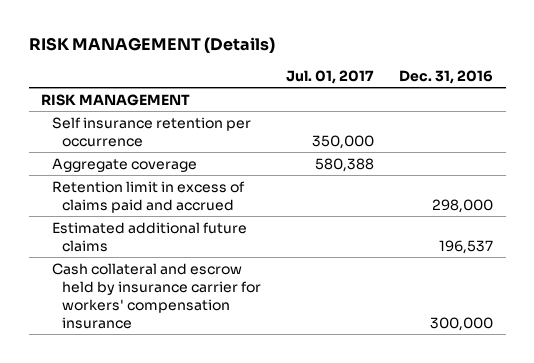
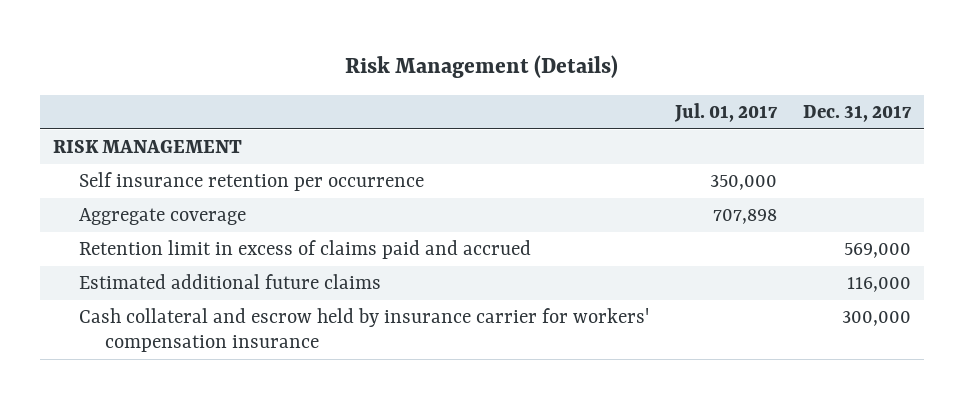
[28,37,275,54] RISK MANAGEMENT (Details) -> [344,55,618,79] Risk Management (Details)
[399,69,494,84] Dec. 31, 2016 -> none
none -> [802,104,912,122] Dec. 31, 2017
[315,157,375,172] 580,388 -> [712,209,777,225] 707,898

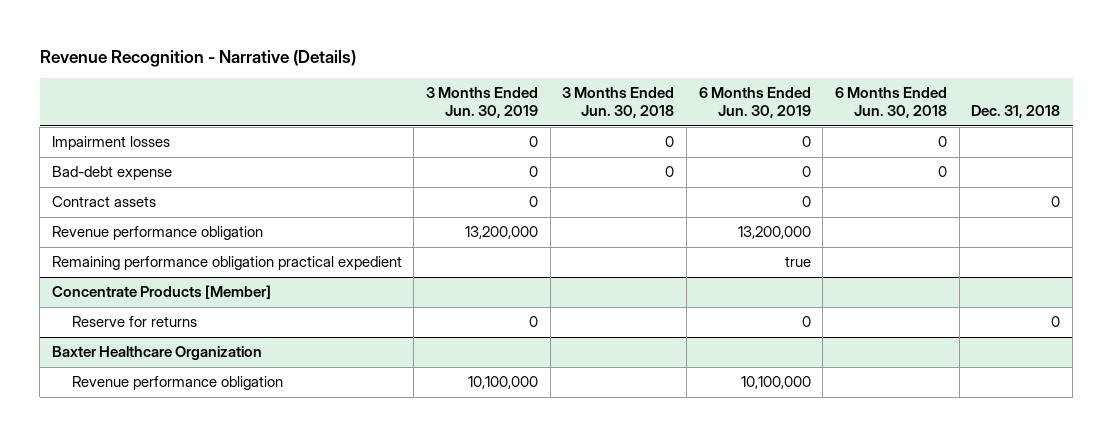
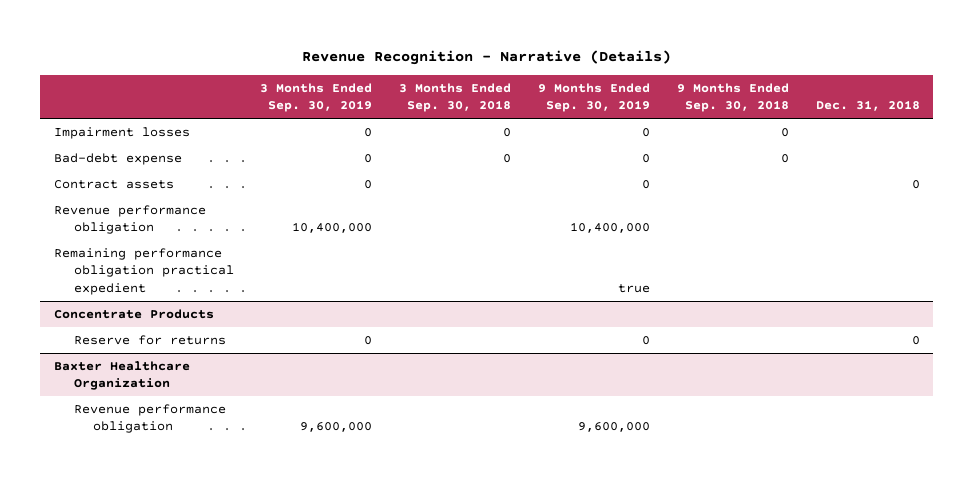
[426,86,539,119] 3 Months Ended Jun. 30, 2019 -> none
[562,86,675,119] 3 Months Ended Jun. 30, 2018 -> none
[698,86,811,119] 6 Months Ended Jun. 30, 2019 -> none
[835,86,948,119] 6 Months Ended Jun. 30, 2018 -> none
none -> [260,83,373,113] 3 Months Ended Sep. 30, 2019
none -> [399,83,512,113] 3 Months Ended Sep. 30, 2018
none -> [538,83,651,113] 9 Months Ended Sep. 30, 2019
none -> [677,83,790,113] 9 Months Ended Sep. 30, 2018
[51,285,271,300] Concentrate Products [Member] -> [53,308,214,319] Concentrate Products

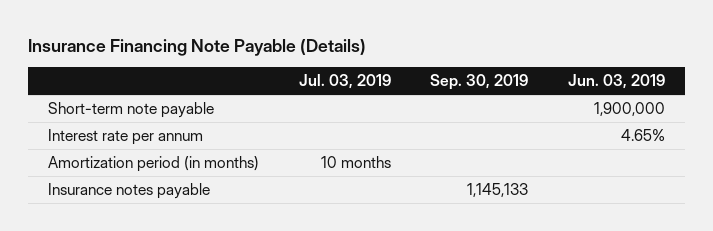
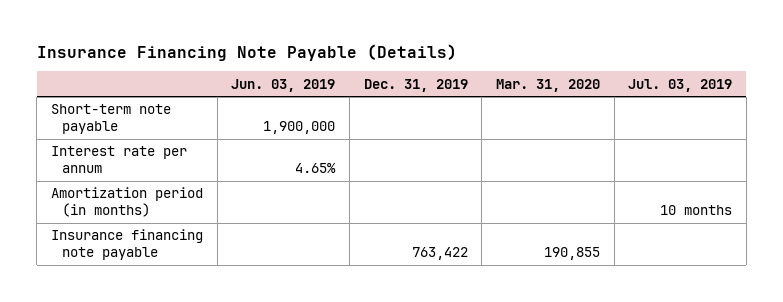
[430,74,529,91] Sep. 30, 2019 -> none
none -> [363,78,468,92] Dec. 31, 2019
none -> [496,78,601,92] Mar. 31, 2020
[47,183,210,200] Insurance notes payable -> [51,229,204,260] Insurance financing note payable

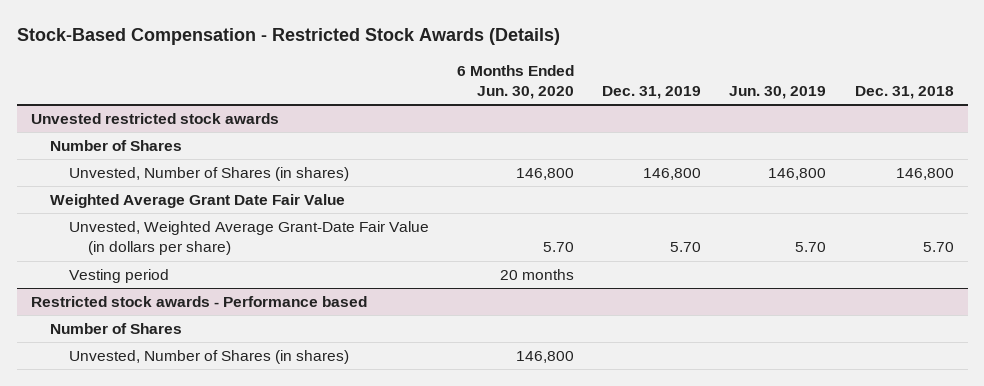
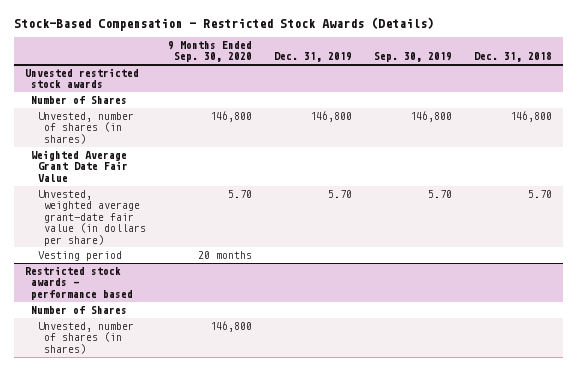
[456,64,574,99] 6 Months Ended Jun. 30, 2020 -> none
[729,85,827,99] Jun. 30, 2019 -> none
none -> [168,41,253,63] 9 Months Ended Sep. 30, 2020
none -> [374,52,453,63] Sep. 30, 2019
[68,167,349,182] Unvested, Number of Shares (in shares) -> [37,112,134,144] Unvested, number of shares (in shares)
[68,221,429,256] Unvested, Weighted Average Grant-Date Fair Value (in dollars per share) -> [37,190,147,246] Unvested, weighted average grant-date fair value (in dollars per share)
[30,296,367,308] Restricted stock awards - Performance based -> [24,266,134,300] Restricted stock awards - performance based
[68,350,349,365] Unvested, Number of Shares (in shares) -> [37,322,134,354] Unvested, number of shares (in shares)

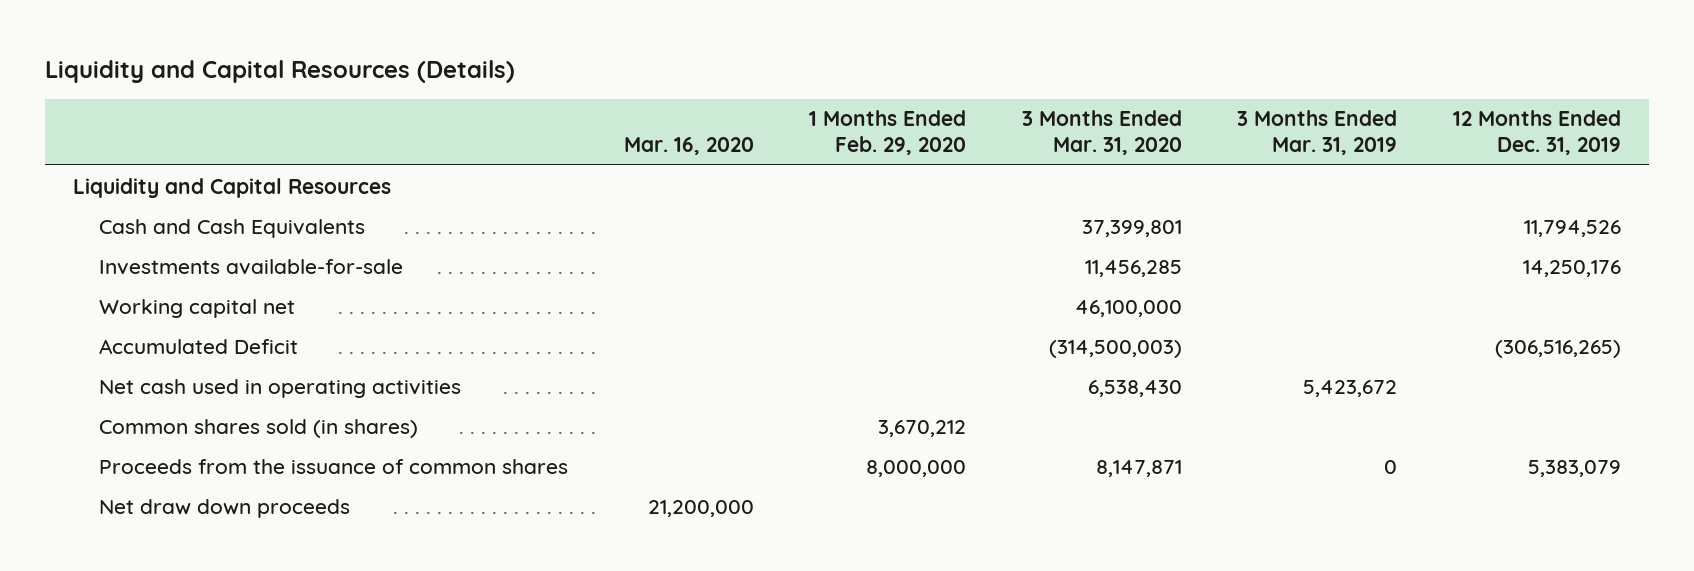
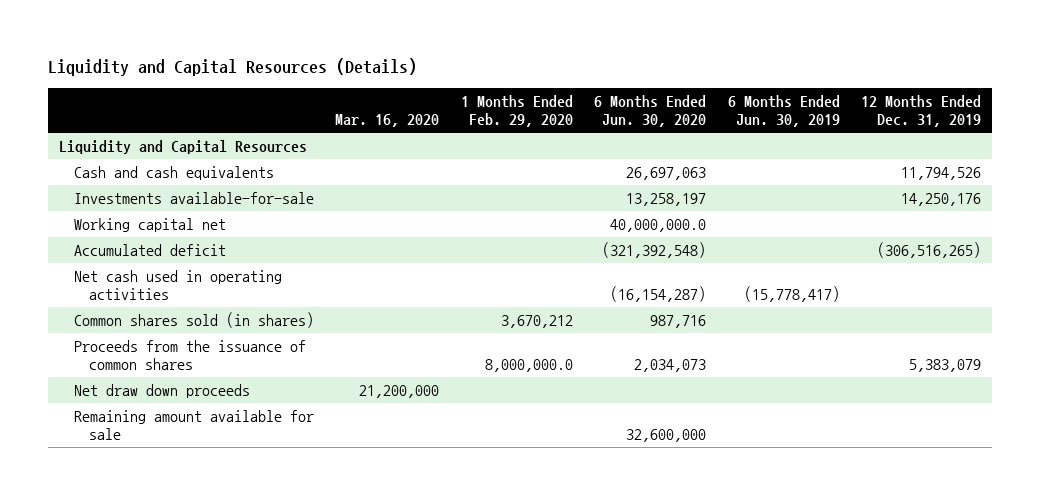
[1021,110,1182,155] 3 Months Ended Mar. 31, 2020 -> none
[1237,110,1398,155] 3 Months Ended Mar. 31, 2019 -> none
none -> [594,94,707,128] 6 Months Ended Jun. 30, 2020
none -> [727,94,840,128] 6 Months Ended Jun. 30, 2019
[99,218,366,238] Cash and Cash Equivalents -> [73,165,274,180] Cash and cash equivalents
[99,338,299,354] Accumulated Deficit -> [73,243,226,256] Accumulated deficit
[866,459,967,477] 8,000,000 -> [484,359,573,373] 8,000,000.0
none -> [73,409,314,441] Remaining amount available for sale

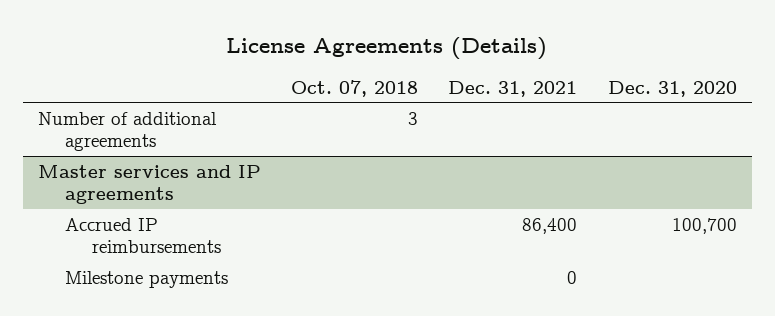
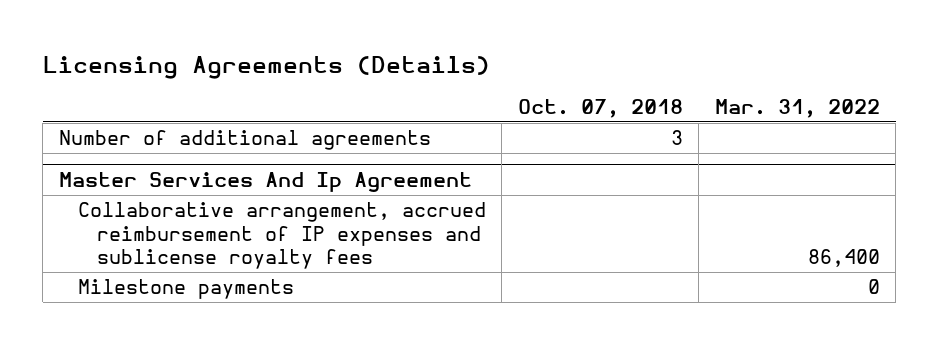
[226,36,548,60] License Agreements (Details) -> [42,55,490,79] Licensing Agreements (Details)
[448,80,578,97] Dec. 31, 2021 -> none
[607,80,737,97] Dec. 31, 2020 -> none
none -> [714,99,880,119] Mar. 31, 2022
[38,164,262,204] Master services and IP agreements -> [58,171,472,192] Master Services And Ip Agreement
[65,217,222,253] Accrued IP reimbursements -> [77,202,486,269] Collaborative arrangement, accrued reimbursement of IP expenses and sublicense royalty fees

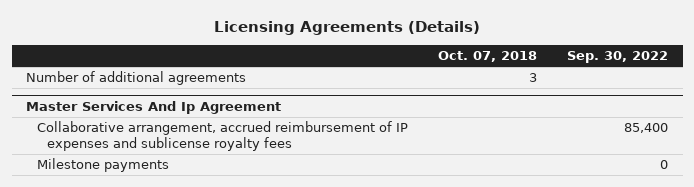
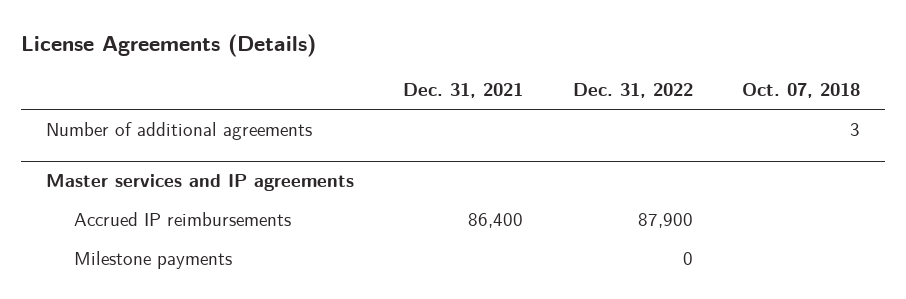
[214,20,481,35] Licensing Agreements (Details) -> [21,34,317,58] License Agreements (Details)
[566,51,668,64] Sep. 30, 2022 -> none
none -> [403,83,524,99] Dec. 31, 2021
none -> [572,83,693,99] Dec. 31, 2022
[26,101,282,115] Master Services And Ip Agreement -> [45,174,354,192] Master services and IP agreements
[36,121,408,151] Collaborative arrangement, accrued reimbursement of IP expenses and sublicense royalty fees -> [73,212,291,227] Accrued IP reimbursements

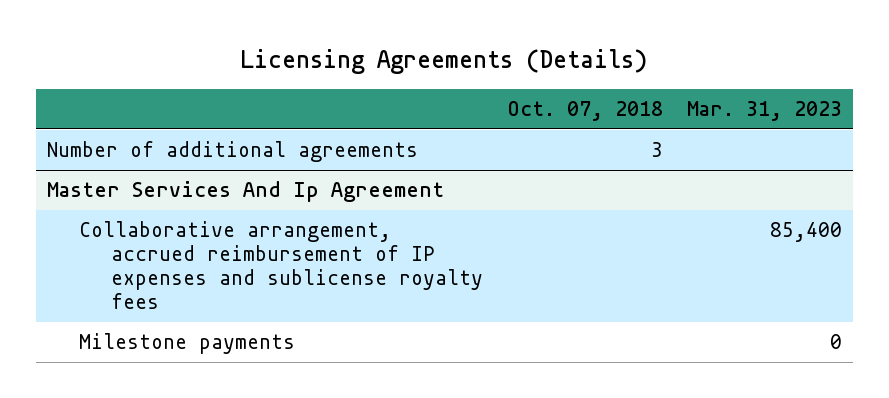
[21,34,317,58] License Agreements (Details) -> [240,48,648,74] Licensing Agreements (Details)
[403,83,524,99] Dec. 31, 2021 -> none
[572,83,693,99] Dec. 31, 2022 -> none
none -> [686,100,842,121] Mar. 31, 2023
[45,174,354,192] Master services and IP agreements -> [47,181,445,203] Master Services And Ip Agreement
[73,212,291,227] Accrued IP reimbursements -> [79,221,484,310] Collaborative arrangement, accrued reimbursement of IP expenses and sublicense royalty fees

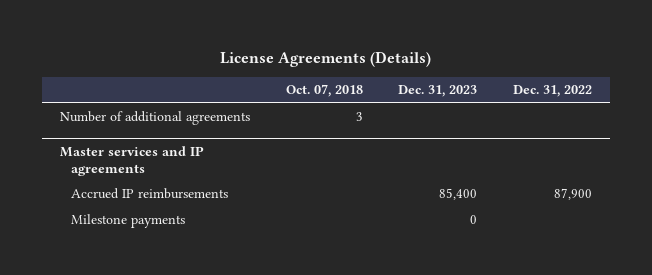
[240,48,648,74] Licensing Agreements (Details) -> [220,51,432,68] License Agreements (Details)
[686,100,842,121] Mar. 31, 2023 -> none
none -> [398,85,478,98] Dec. 31, 2023
none -> [513,85,593,98] Dec. 31, 2022
[47,181,445,203] Master Services And Ip Agreement -> [59,145,204,177] Master services and IP agreements
[79,221,484,310] Collaborative arrangement, accrued reimbursement of IP expenses and sublicense royalty fees -> [71,188,229,200] Accrued IP reimbursements

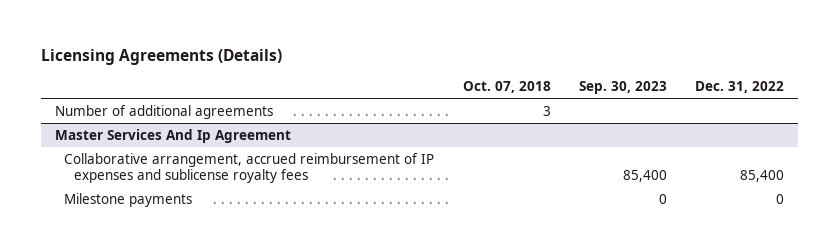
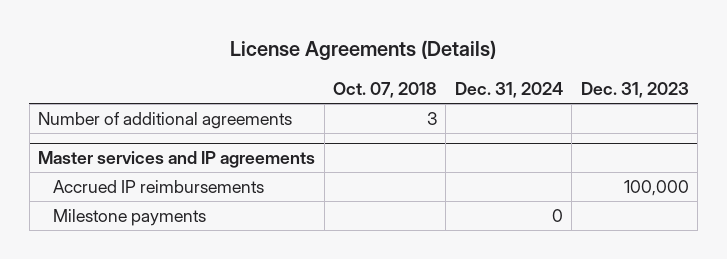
[40,49,282,66] Licensing Agreements (Details) -> [230,40,497,61] License Agreements (Details)
[578,81,667,95] Sep. 30, 2023 -> none
[695,81,785,94] Dec. 31, 2022 -> none
none -> [454,81,563,98] Dec. 31, 2024
none -> [580,81,689,98] Dec. 31, 2023
[54,128,291,143] Master Services And Ip Agreement -> [38,151,316,169] Master services and IP agreements
[64,152,435,184] Collaborative arrangement, accrued reimbursement of IP expenses and sublicense royalty fees -> [53,180,265,194] Accrued IP reimbursements

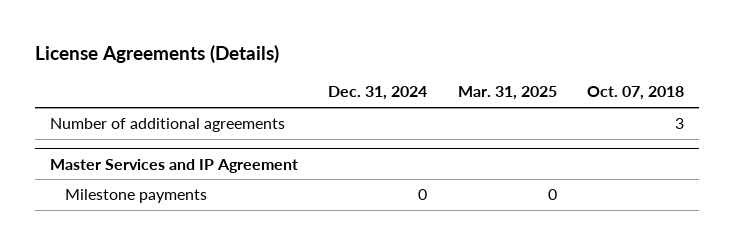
[580,81,689,98] Dec. 31, 2023 -> none
none -> [457,86,557,101] Mar. 31, 2025
[53,180,265,194] Accrued IP reimbursements -> none
[38,151,316,169] Master services and IP agreements -> [50,158,299,173] Master Services and IP Agreement

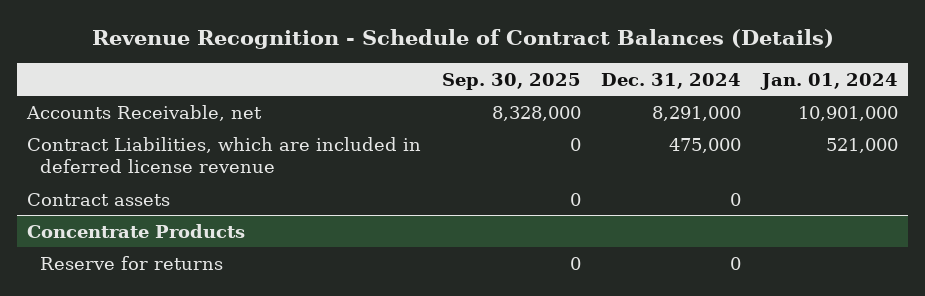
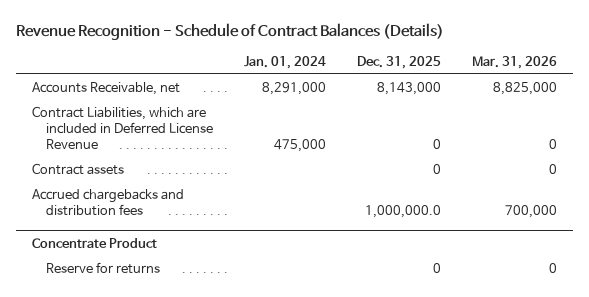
[441,72,581,90] Sep. 30, 2025 -> none
[601,72,742,89] Dec. 31, 2024 -> none
none -> [356,55,441,69] Dec. 31, 2025
none -> [472,55,558,69] Mar. 31, 2026
[798,105,899,121] 10,901,000 -> [261,82,326,96] 8,291,000
[26,136,421,174] Contract Liabilities, which are included in deferred license revenue -> [31,106,213,149] Contract Liabilities, which are included in Deferred License Revenue
[826,137,899,153] 521,000 -> [273,138,326,152] 475,000
none -> [31,189,184,216] Accrued chargebacks and distribution fees
[26,223,245,238] Concentrate Products -> [31,238,157,249] Concentrate Product

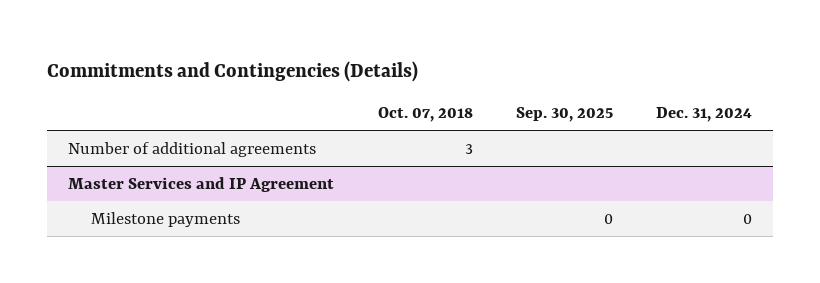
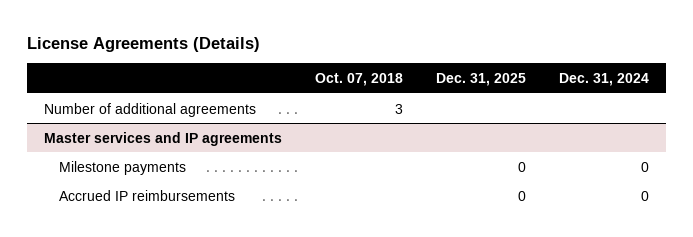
[46,60,418,82] Commitments and Contingencies (Details) -> [27,37,261,53] License Agreements (Details)
[515,107,613,123] Sep. 30, 2025 -> none
none -> [435,72,526,86] Dec. 31, 2025
[68,176,335,192] Master Services and IP Agreement -> [43,131,282,146] Master services and IP agreements
none -> [58,189,235,201] Accrued IP reimbursements

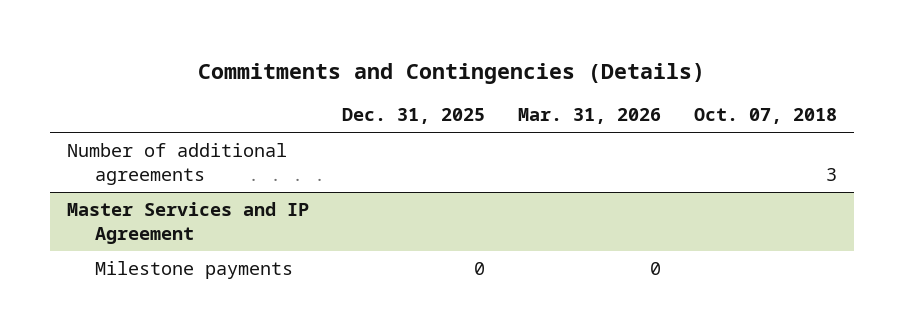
[27,37,261,53] License Agreements (Details) -> [198,62,706,84] Commitments and Contingencies (Details)
[559,72,650,86] Dec. 31, 2024 -> none
none -> [518,108,662,125] Mar. 31, 2026
[43,131,282,146] Master services and IP agreements -> [66,202,309,244] Master Services and IP Agreement
[58,189,235,201] Accrued IP reimbursements -> none

